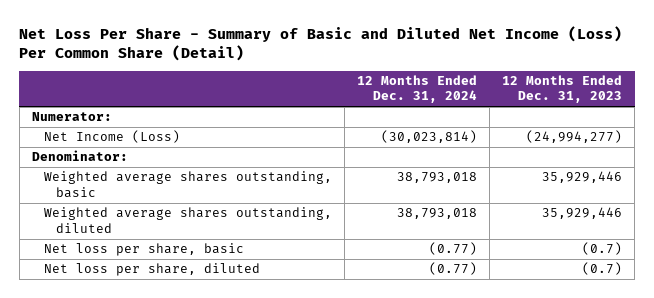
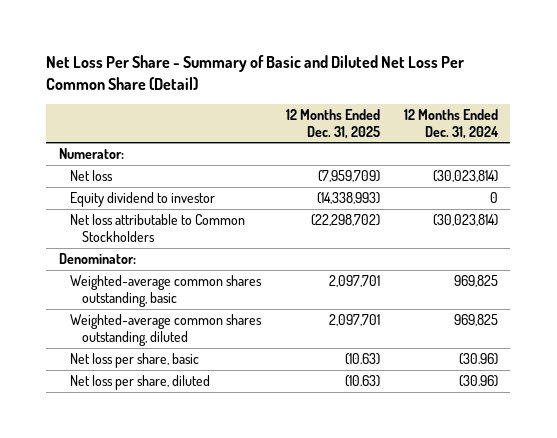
[19,25,623,62] Net Loss Per Share - Summary of Basic and Diluted Net Income (Loss) Per Common Share (Detail) -> [46,55,465,90] Net Loss Per Share - Summary of Basic and Diluted Net Loss Per Common Share (Detail)
[502,75,623,104] 12 Months Ended Dec. 31, 2023 -> none
none -> [285,108,380,139] 12 Months Ended Dec. 31, 2025
[43,130,180,144] Net Income (Loss) -> [70,169,114,181] Net loss
none -> [70,191,216,207] Equity dividend to investor
none -> [70,213,246,242] Net loss attributable to Common Stockholders
[43,171,332,198] Weighted average shares outstanding, basic -> [70,274,263,307] Weighted-average common shares outstanding, basic
[396,172,477,184] 38,793,018 -> [454,274,499,287] 969,825
[43,207,332,233] Weighted average shares outstanding, diluted -> [70,313,263,346] Weighted-average common shares outstanding, diluted
[396,208,477,220] 38,793,018 -> [454,313,499,326] 969,825
[428,242,477,256] (0.77) -> [459,352,499,365] (30.96)
[428,262,477,276] (0.77) -> [459,374,499,387] (30.96)

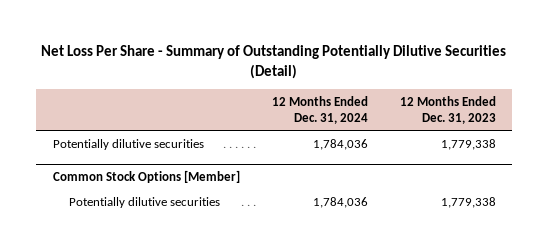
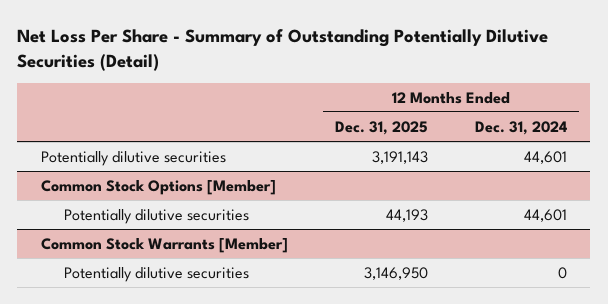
[400,95,497,125] 12 Months Ended Dec. 31, 2023 -> none
none -> [334,120,428,135] Dec. 31, 2025
[312,138,368,150] 1,784,036 -> [523,150,567,164] 44,601
[312,196,368,208] 1,784,036 -> [523,208,567,222] 44,601
none -> [40,237,288,253] Common Stock Warrants [Member]
none -> [63,266,249,282] Potentially dilutive securities

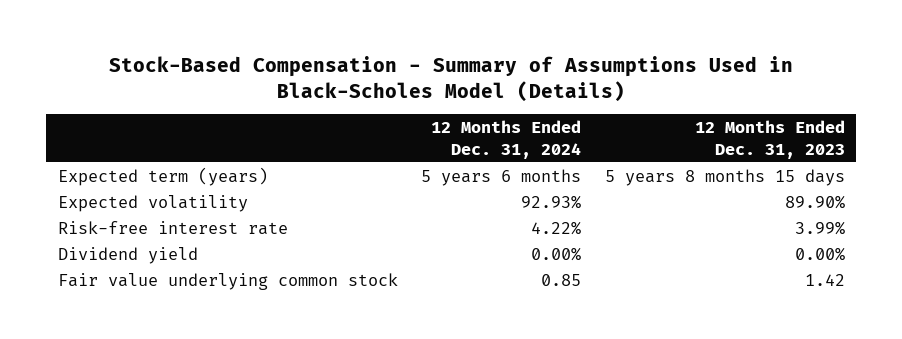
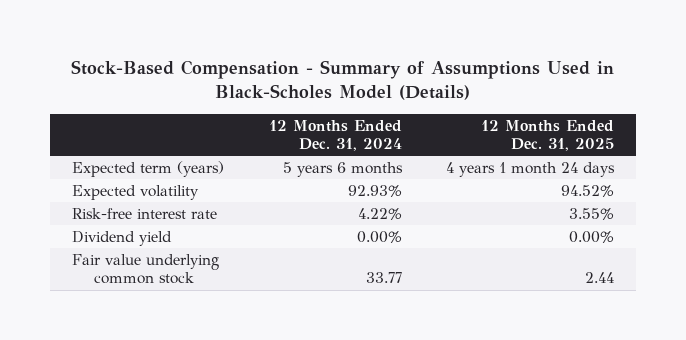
[694,120,845,159] 12 Months Ended Dec. 31, 2023 -> none
none -> [480,119,614,152] 12 Months Ended Dec. 31, 2025
[541,273,582,286] 0.85 -> [365,272,402,284] 33.77

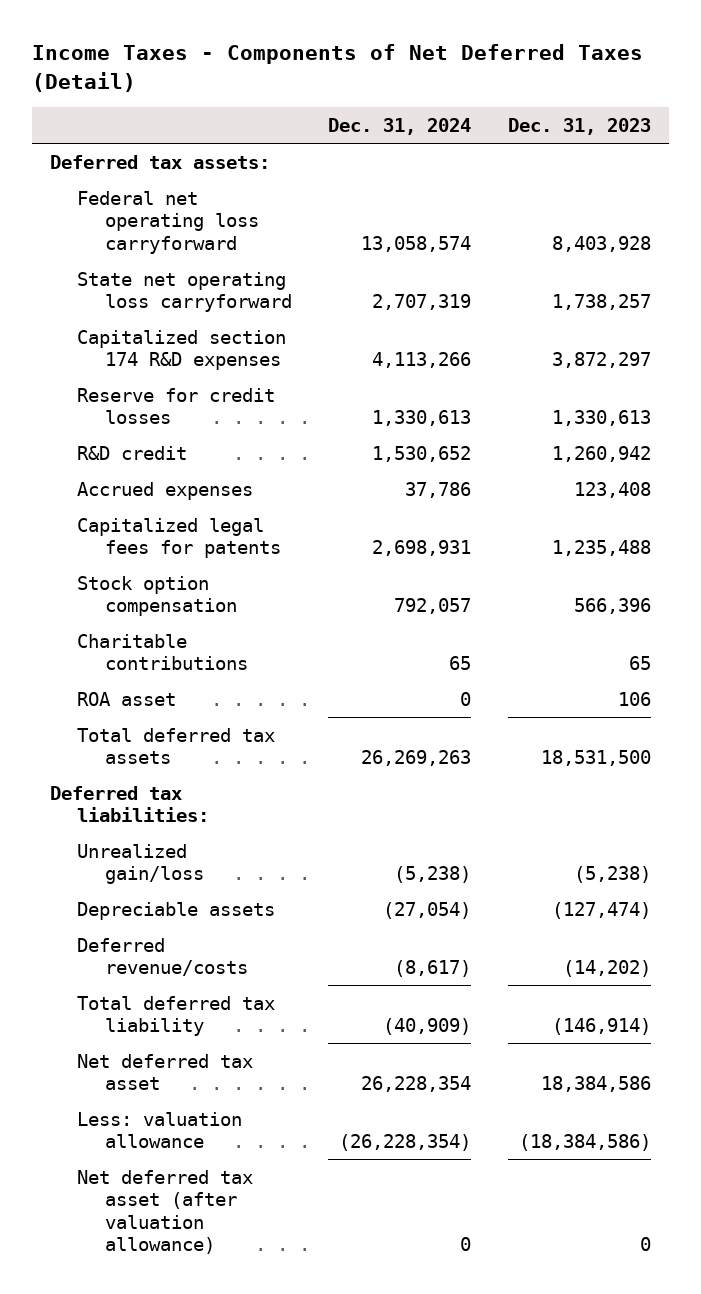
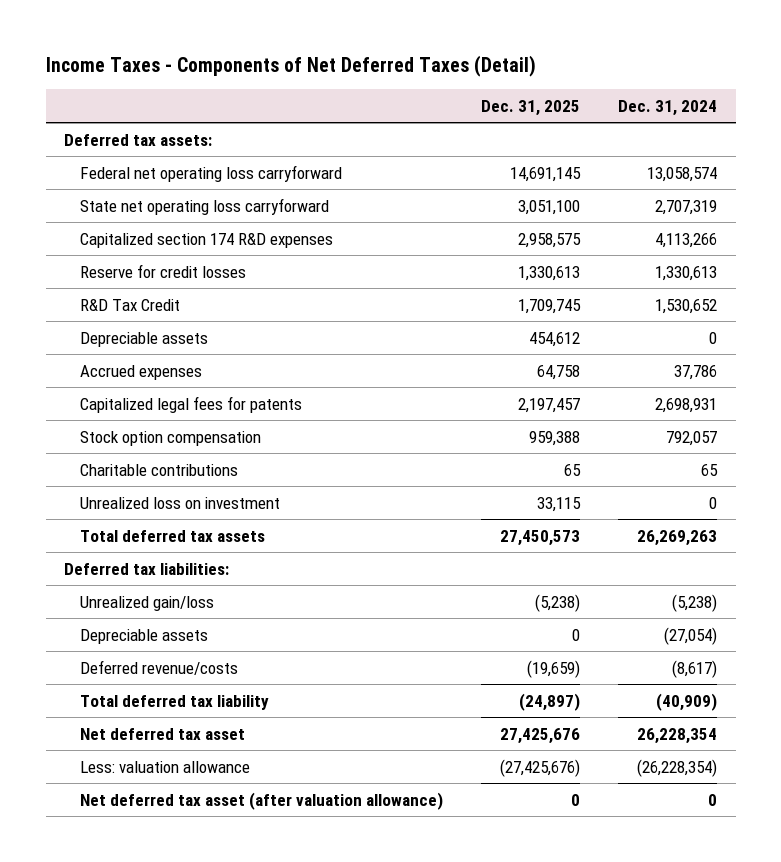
[507,117,651,135] Dec. 31, 2023 -> none
none -> [480,99,580,116] Dec. 31, 2025
[77,445,188,460] R&D credit -> [80,298,181,311] R&D Tax Credit
none -> [80,331,209,347] Depreciable assets
[77,691,177,706] ROA asset -> none
none -> [80,496,281,509] Unrealized loss on investment

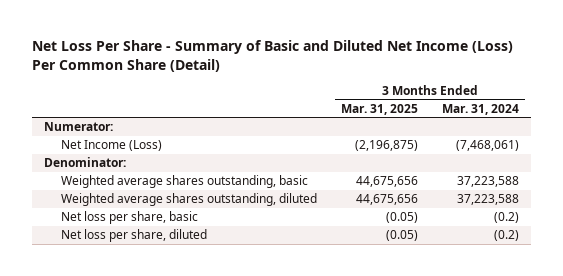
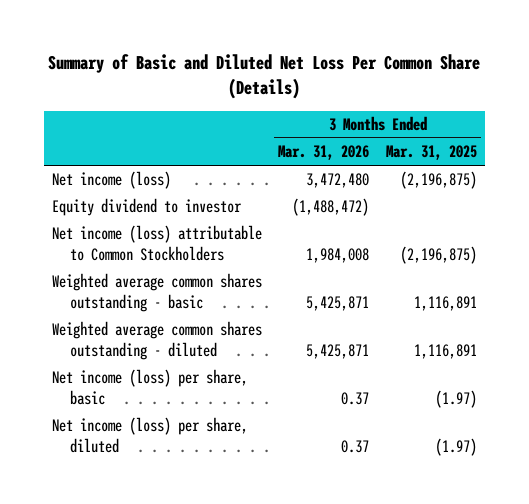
[32,39,514,72] Net Loss Per Share - Summary of Basic and Diluted Net Income (Loss) Per Common Share (Detail) -> [48,54,481,100] Summary of Basic and Diluted Net Loss Per Common Share (Details)
[442,103,520,115] Mar. 31, 2024 -> none
none -> [278,145,370,161] Mar. 31, 2026
[44,122,114,132] Numerator: -> none
[44,157,127,168] Denominator: -> none
[61,140,163,152] Net Income (Loss) -> [51,171,171,190] Net income (loss)
none -> [51,198,242,217] Equity dividend to investor
none -> [51,225,262,262] Net income (loss) attributable to Common Stockholders
[61,175,309,189] Weighted average shares outstanding, basic -> [51,273,262,313] Weighted average common shares outstanding - basic
[356,176,419,188] 44,675,656 -> [413,296,477,312] 1,116,891
[61,193,318,207] Weighted average shares outstanding, diluted -> [51,321,262,361] Weighted average common shares outstanding - diluted
[356,194,419,206] 44,675,656 -> [413,344,477,360] 1,116,891
[61,211,199,225] Net loss per share, basic -> [51,369,248,406] Net income (loss) per share, basic
[386,212,419,224] (0.05) -> [434,390,477,409] (1.97)
[61,229,208,243] Net loss per share, diluted -> [51,417,248,454] Net income (loss) per share, diluted
[386,230,419,242] (0.05) -> [434,438,477,457] (1.97)

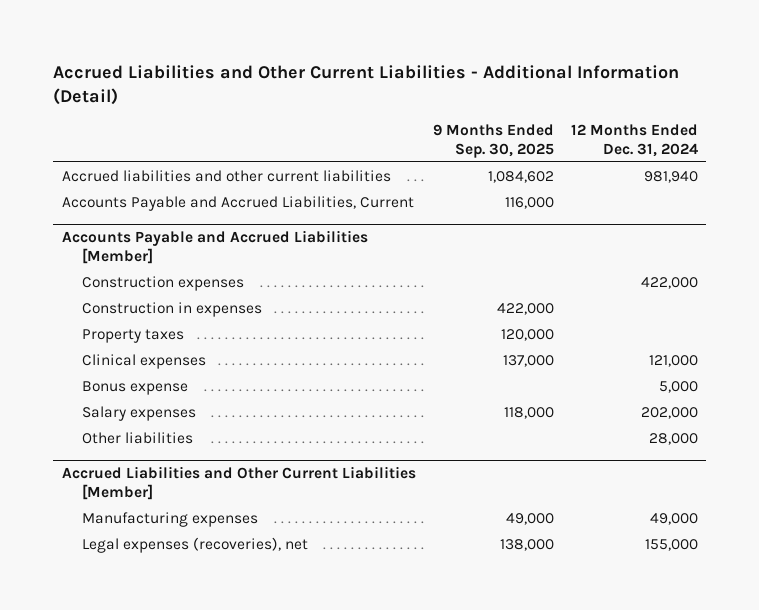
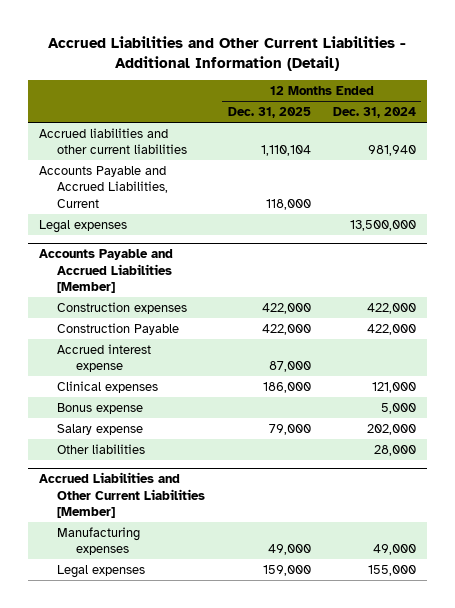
[432,124,554,158] 9 Months Ended Sep. 30, 2025 -> none
none -> [227,107,311,119] Dec. 31, 2025
none -> [38,219,127,233] Legal expenses
[81,301,262,317] Construction in expenses -> none
[81,328,184,343] Property taxes -> none
none -> [57,322,180,335] Construction Payable
none -> [57,343,152,373] Accrued interest expense
[81,405,196,421] Salary expenses -> [57,423,144,435] Salary expense
[81,536,308,553] Legal expenses (recoveries), net -> [57,564,146,578] Legal expenses

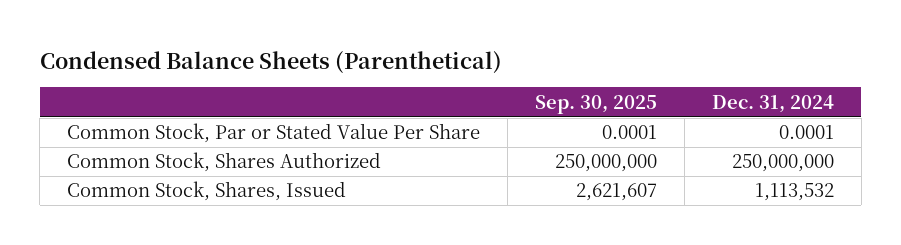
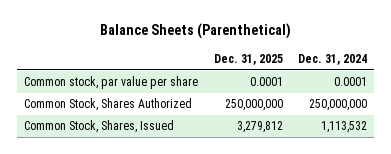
[39,50,502,74] Condensed Balance Sheets (Parenthetical) -> [99,23,291,40] Balance Sheets (Parenthetical)
[535,94,658,114] Sep. 30, 2025 -> none
none -> [213,53,283,65] Dec. 31, 2025
[67,123,481,144] Common Stock, Par or Stated Value Per Share -> [24,76,199,90] Common stock, par value per share

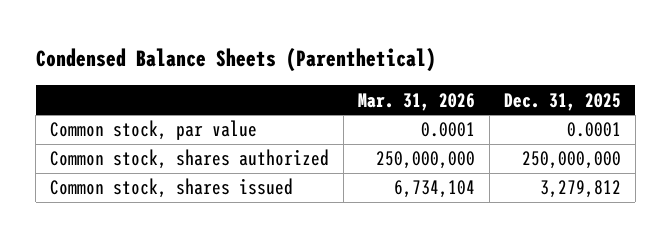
[99,23,291,40] Balance Sheets (Parenthetical) -> [35,47,436,72] Condensed Balance Sheets (Parenthetical)
[297,53,367,65] Dec. 31, 2024 -> none
none -> [358,92,476,111] Mar. 31, 2026
[24,76,199,90] Common stock, par value per share -> [50,120,258,141] Common stock, par value
[24,98,193,112] Common Stock, Shares Authorized -> [50,149,330,170] Common stock, shares authorized
[24,120,175,134] Common Stock, Shares, Issued -> [50,178,294,199] Common stock, shares issued

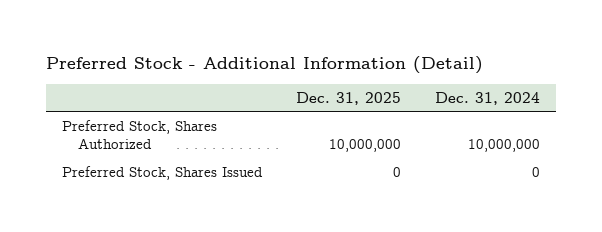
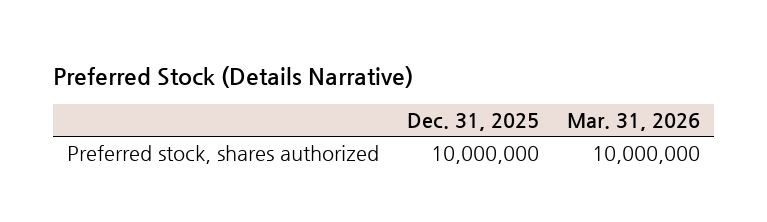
[45,55,483,74] Preferred Stock - Additional Information (Detail) -> [53,66,414,89] Preferred Stock (Details Narrative)
[434,91,540,105] Dec. 31, 2024 -> none
none -> [566,112,700,131] Mar. 31, 2026
[62,165,264,180] Preferred Stock, Shares Issued -> none
[62,119,218,150] Preferred Stock, Shares Authorized -> [67,144,380,164] Preferred stock, shares authorized

